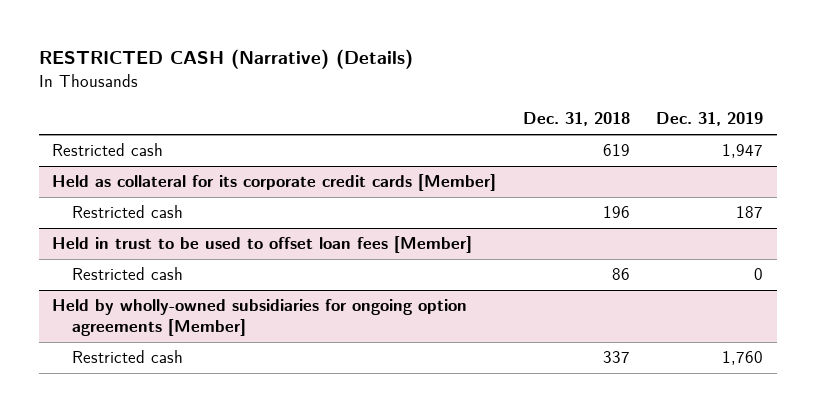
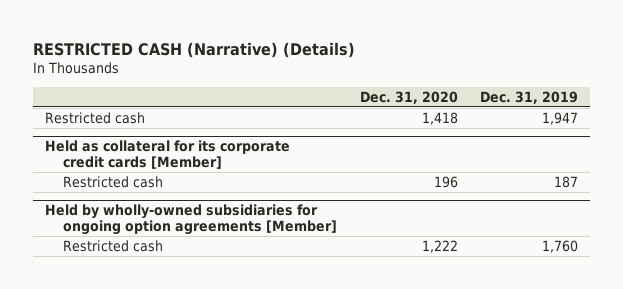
[522,112,630,127] Dec. 31, 2018 -> none
none -> [359,90,458,104] Dec. 31, 2020
[52,236,473,254] Held in trust to be used to offset loan fees [Member] -> none
[72,267,184,281] Restricted cash -> none

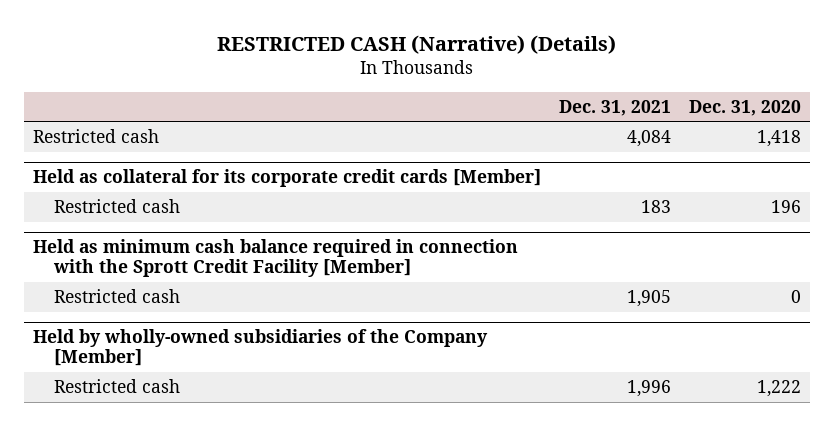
[480,90,579,104] Dec. 31, 2019 -> none
none -> [559,99,672,116] Dec. 31, 2021
none -> [33,239,519,278] Held as minimum cash balance required in connection with the Sprott Credit Facility [Member]
none -> [54,289,181,304] Restricted cash
[44,204,338,236] Held by wholly-owned subsidiaries for ongoing option agreements [Member] -> [33,329,489,367] Held by wholly-owned subsidiaries of the Company [Member]

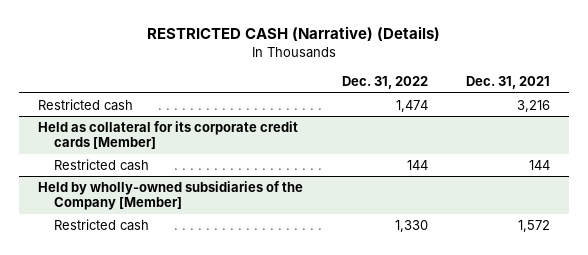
[689,99,802,116] Dec. 31, 2020 -> none
none -> [341,76,428,90] Dec. 31, 2022
[627,130,672,148] 4,084 -> [517,100,551,113] 3,216
[33,239,519,278] Held as minimum cash balance required in connection with the Sprott Credit Facility [Member] -> none
[54,289,181,304] Restricted cash -> none
[641,200,672,214] 183 -> [529,160,551,171] 144
[627,380,672,398] 1,996 -> [518,220,551,233] 1,572

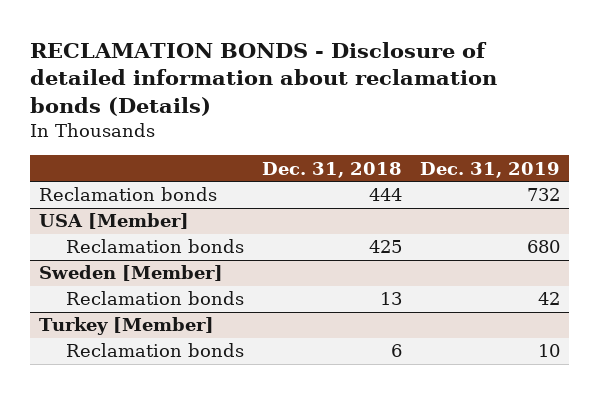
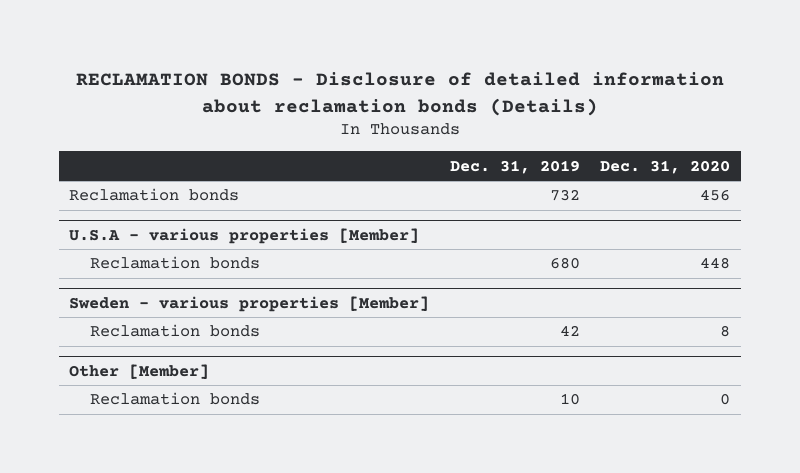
[262,161,403,178] Dec. 31, 2018 -> none
none -> [600,159,731,174] Dec. 31, 2020
[38,213,189,230] USA [Member] -> [69,227,420,244] U.S.A - various properties [Member]
[38,265,223,282] Sweden [Member] -> [69,295,430,312] Sweden - various properties [Member]
[38,317,214,336] Turkey [Member] -> none
none -> [69,363,210,379] Other [Member]

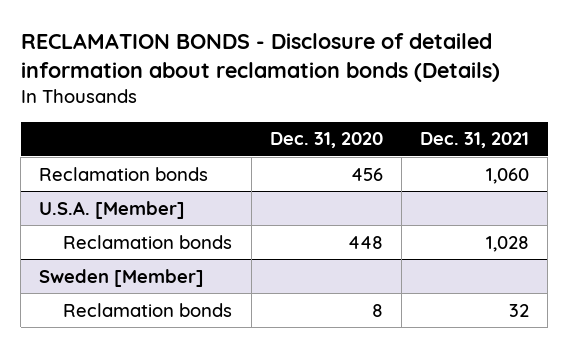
[449,159,580,174] Dec. 31, 2019 -> none
none -> [420,132,530,149] Dec. 31, 2021
[69,227,420,244] U.S.A - various properties [Member] -> [39,200,186,219] U.S.A. [Member]
[69,295,430,312] Sweden - various properties [Member] -> [39,268,205,287] Sweden [Member]
[69,363,210,379] Other [Member] -> none
[90,392,261,406] Reclamation bonds -> none

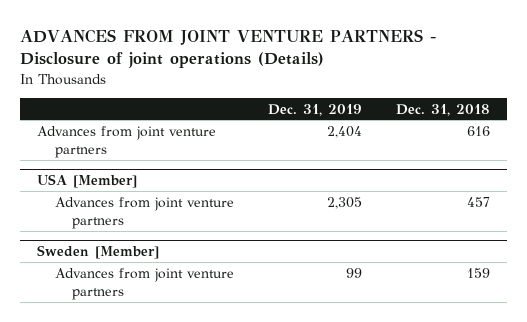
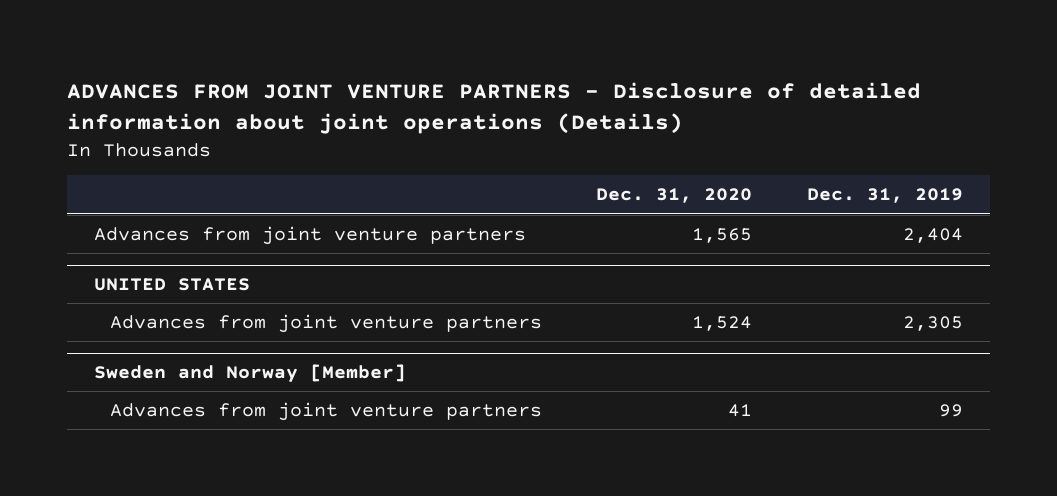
[20,29,437,69] ADVANCES FROM JOINT VENTURE PARTNERS - Disclosure of joint operations (Details) -> [66,81,921,134] ADVANCES FROM JOINT VENTURE PARTNERS - Disclosure of detailed information about joint operations (Details)
[395,103,490,116] Dec. 31, 2018 -> none
none -> [596,188,753,204] Dec. 31, 2020
[37,173,138,188] USA [Member] -> [93,278,250,292] UNITED STATES
[37,244,160,259] Sweden [Member] -> [93,364,406,384] Sweden and Norway [Member]

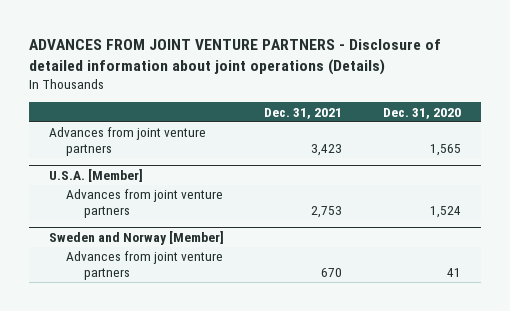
[806,188,963,204] Dec. 31, 2019 -> none
none -> [264,107,343,119] Dec. 31, 2021
[93,278,250,292] UNITED STATES -> [49,169,144,183] U.S.A. [Member]

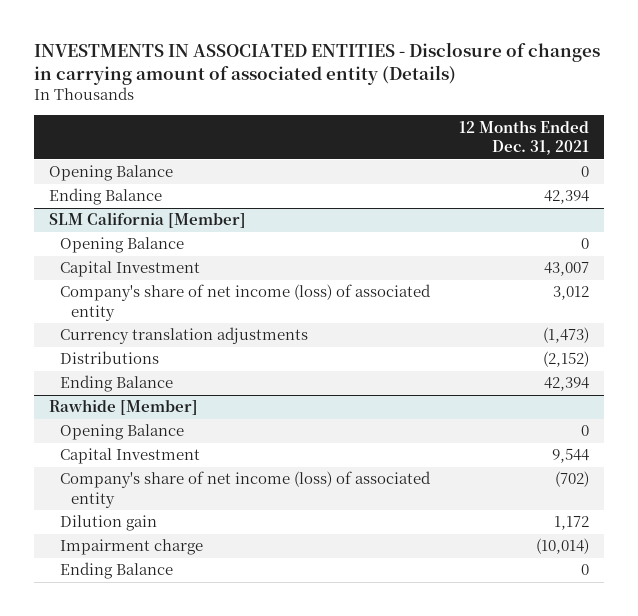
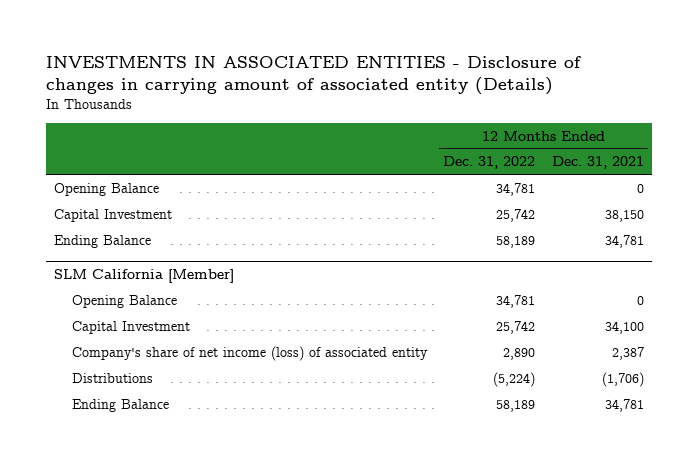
none -> [443,156,536,170] Dec. 31, 2022
none -> [53,208,172,222] Capital Investment
[544,190,590,205] 42,394 -> [604,234,644,248] 34,781
[59,327,308,345] Currency translation adjustments -> none
[48,399,198,416] Rawhide [Member] -> none
[59,424,184,441] Opening Balance -> none
[59,448,200,465] Capital Investment -> none
[59,471,431,508] Company's share of net income (loss) of associated entity -> none
[59,515,157,532] Dilution gain -> none
[59,539,203,556] Impairment charge -> none
[59,562,173,580] Ending Balance -> none
[544,262,590,277] 43,007 -> [604,320,644,334] 34,100
[553,286,590,301] 3,012 -> [611,346,644,360] 2,387
[543,351,590,368] (2,152) -> [601,371,644,387] (1,706)
[544,377,590,392] 42,394 -> [604,398,644,412] 34,781

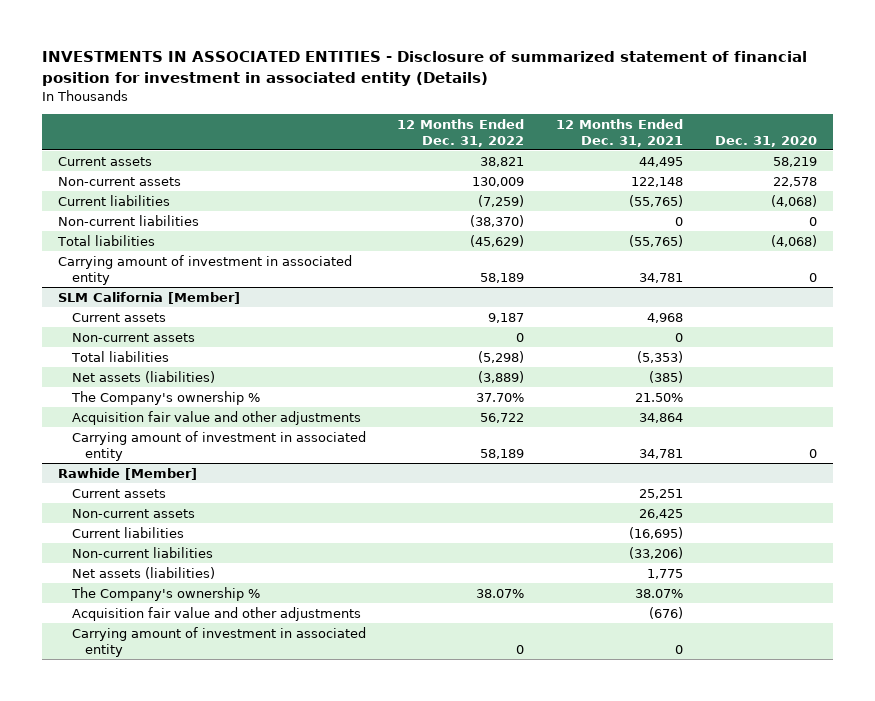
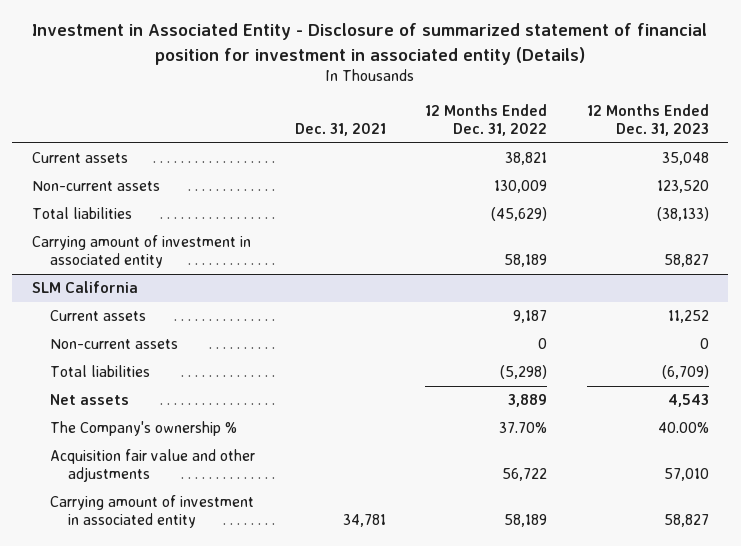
[41,51,807,86] INVESTMENTS IN ASSOCIATED ENTITIES - Disclosure of summarized statement of financial position for investment in associated entity (Details) -> [32,23,708,65] Investment in Associated Entity - Disclosure of summarized statement of financial position for investment in associated entity (Details)
[556,118,684,147] 12 Months Ended Dec. 31, 2021 -> none
[715,135,818,147] Dec. 31, 2020 -> none
none -> [294,123,386,137] Dec. 31, 2021
none -> [586,104,709,137] 12 Months Ended Dec. 31, 2023
[57,194,170,206] Current liabilities -> none
[57,214,199,226] Non-current liabilities -> none
[57,291,240,304] SLM California [Member] -> [32,281,139,294] SLM California
[71,370,215,383] Net assets (liabilities) -> [50,394,130,406] Net assets
[478,370,525,383] (3,889) -> [508,394,548,408] 3,889
[57,467,197,480] Rawhide [Member] -> none
[71,488,166,498] Current assets -> none
[71,508,195,518] Non-current assets -> none
[71,526,184,538] Current liabilities -> none
[71,546,213,558] Non-current liabilities -> none
[71,566,215,579] Net assets (liabilities) -> none
[70,586,260,601] The Company's ownership % -> none
[71,606,361,621] Acquisition fair value and other adjustments -> none
[71,626,366,657] Carrying amount of investment in associated entity -> none

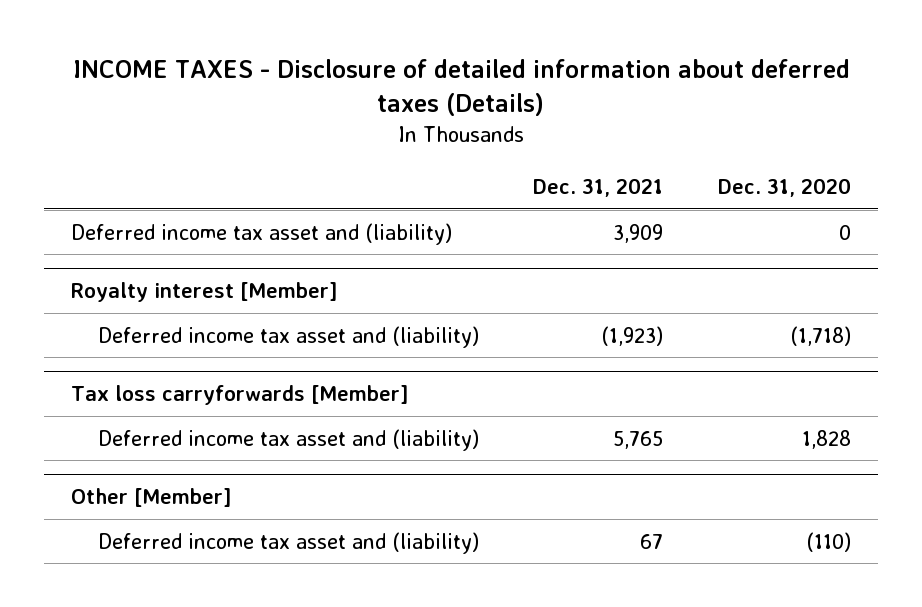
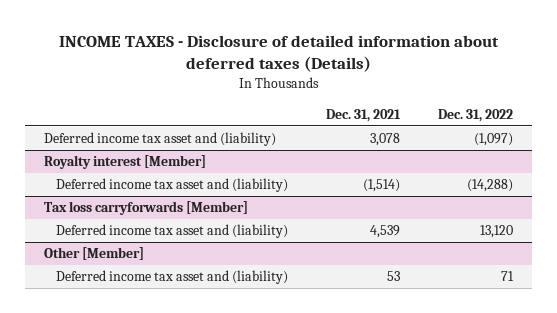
[717,177,851,197] Dec. 31, 2020 -> none
none -> [437,108,513,122] Dec. 31, 2022
[613,223,664,243] 3,909 -> [369,133,400,147] 3,078
[601,325,664,346] (1,923) -> [362,179,400,193] (1,514)
[613,430,664,449] 5,765 -> [369,225,400,239] 4,539
[640,533,664,549] 67 -> [386,271,400,282] 53

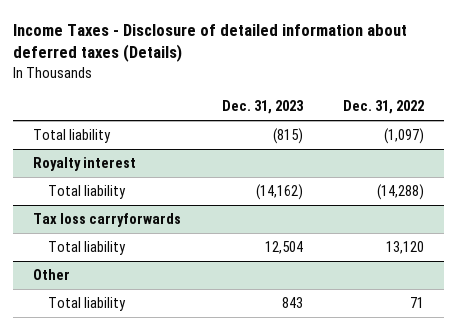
[58,35,499,73] INCOME TAXES - Disclosure of detailed information about deferred taxes (Details) -> [13,23,408,63] Income Taxes - Disclosure of detailed information about deferred taxes (Details)
[325,108,401,122] Dec. 31, 2021 -> none
none -> [221,100,304,115] Dec. 31, 2023
[44,132,277,147] Deferred income tax asset and (liability) -> [33,129,112,144] Total liability
[44,155,207,170] Royalty interest [Member] -> [33,157,137,172] Royalty interest
[55,178,288,193] Deferred income tax asset and (liability) -> [48,185,127,200] Total liability
[44,201,249,216] Tax loss carryforwards [Member] -> [33,213,182,228] Tax loss carryforwards
[55,224,288,239] Deferred income tax asset and (liability) -> [48,241,127,256] Total liability
[44,247,145,261] Other [Member] -> [33,269,71,281] Other
[55,270,288,285] Deferred income tax asset and (liability) -> [48,297,127,312] Total liability

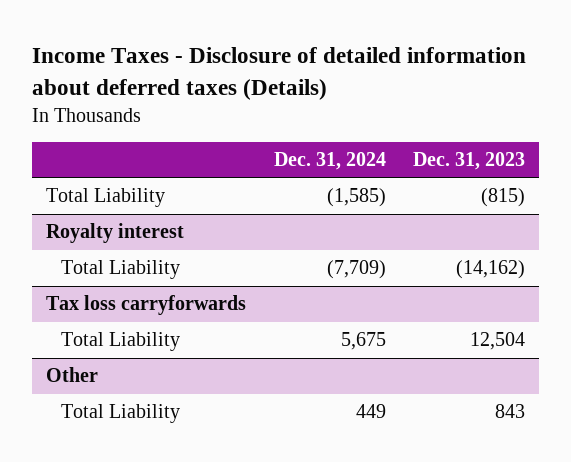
[342,100,424,115] Dec. 31, 2022 -> none
none -> [273,152,386,171] Dec. 31, 2024
[33,129,112,144] Total liability -> [46,188,166,208] Total Liability
[48,185,127,200] Total liability -> [61,260,181,280] Total Liability
[48,241,127,256] Total liability -> [61,332,181,352] Total Liability
[48,297,127,312] Total liability -> [61,404,181,424] Total Liability

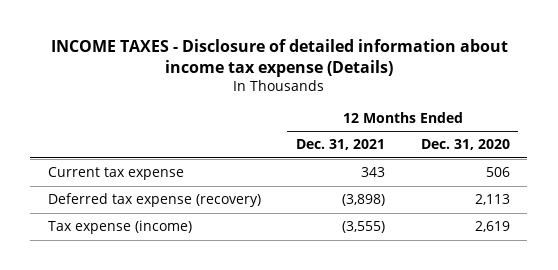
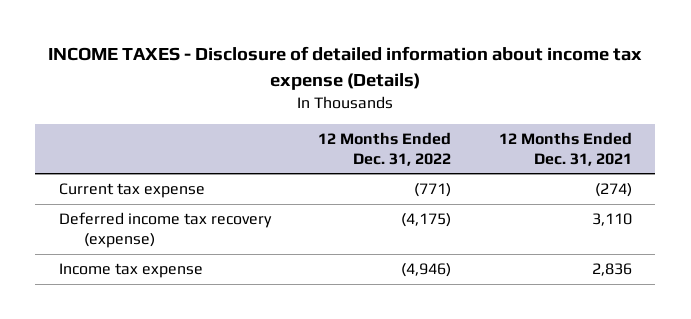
[420,139,510,151] Dec. 31, 2020 -> none
none -> [318,131,452,166] 12 Months Ended Dec. 31, 2022
[361,167,386,178] 343 -> [594,183,632,198] (274)
[47,193,261,208] Deferred tax expense (recovery) -> [59,212,273,248] Deferred income tax recovery (expense)
[342,194,386,207] (3,898) -> [591,213,632,227] 3,110
[47,220,192,235] Tax expense (income) -> [59,263,204,279] Income tax expense
[342,221,386,234] (3,555) -> [591,263,632,277] 2,836

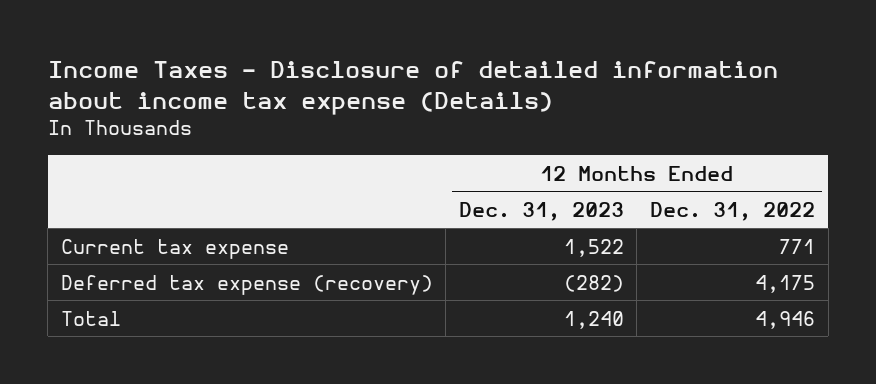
[48,46,643,90] INCOME TAXES - Disclosure of detailed information about income tax expense (Details) -> [47,61,778,115] Income Taxes - Disclosure of detailed information about income tax expense (Details)
[498,131,632,166] 12 Months Ended Dec. 31, 2021 -> none
none -> [458,201,624,221] Dec. 31, 2023
[59,263,204,279] Income tax expense -> none
[414,183,452,198] (771) -> [779,238,816,254] 771
[59,212,273,248] Deferred income tax recovery (expense) -> [60,274,433,295] Deferred tax expense (recovery)
[401,213,452,228] (4,175) -> [755,274,816,293] 4,175
none -> [60,310,121,326] Total

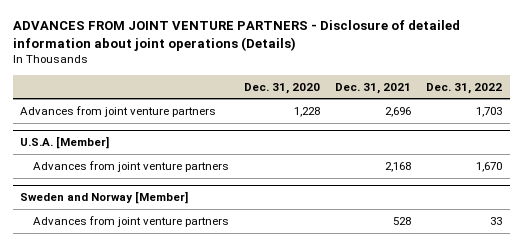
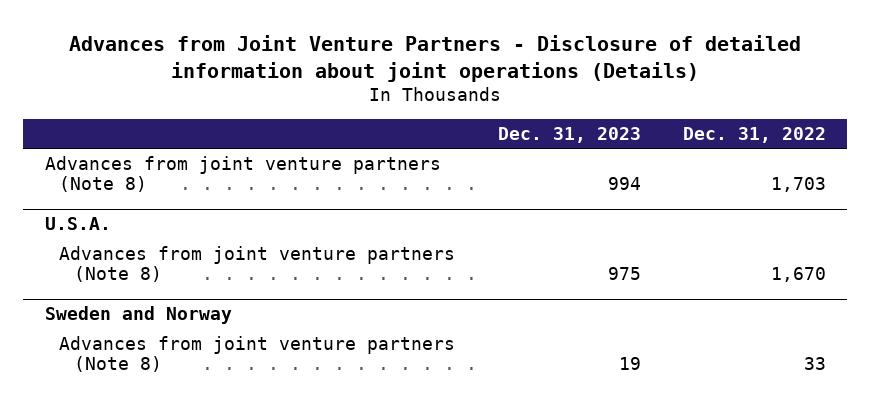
[12,20,460,51] ADVANCES FROM JOINT VENTURE PARTNERS - Disclosure of detailed information about joint operations (Details) -> [69,34,802,82] Advances from Joint Venture Partners - Disclosure of detailed information about joint operations (Details)
[244,82,321,94] Dec. 31, 2020 -> none
[335,82,412,94] Dec. 31, 2021 -> none
none -> [497,127,641,144] Dec. 31, 2023
[20,105,217,117] Advances from joint venture partners -> [44,156,441,193] Advances from joint venture partners (Note 8)
[20,136,110,150] U.S.A. [Member] -> [44,217,111,231] U.S.A.
[33,160,230,172] Advances from joint venture partners -> [59,246,456,283] Advances from joint venture partners (Note 8)
[20,191,189,205] Sweden and Norway [Member] -> [44,306,232,325] Sweden and Norway
[33,215,230,227] Advances from joint venture partners -> [59,336,456,373] Advances from joint venture partners (Note 8)

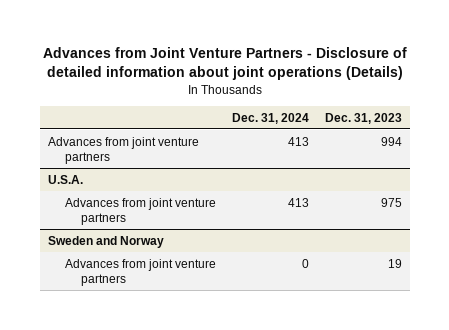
[683,127,827,144] Dec. 31, 2022 -> none
none -> [231,112,309,124] Dec. 31, 2024
[44,156,441,193] Advances from joint venture partners (Note 8) -> [47,136,199,164] Advances from joint venture partners
[59,246,456,283] Advances from joint venture partners (Note 8) -> [64,197,216,225] Advances from joint venture partners
[59,336,456,373] Advances from joint venture partners (Note 8) -> [64,258,216,286] Advances from joint venture partners

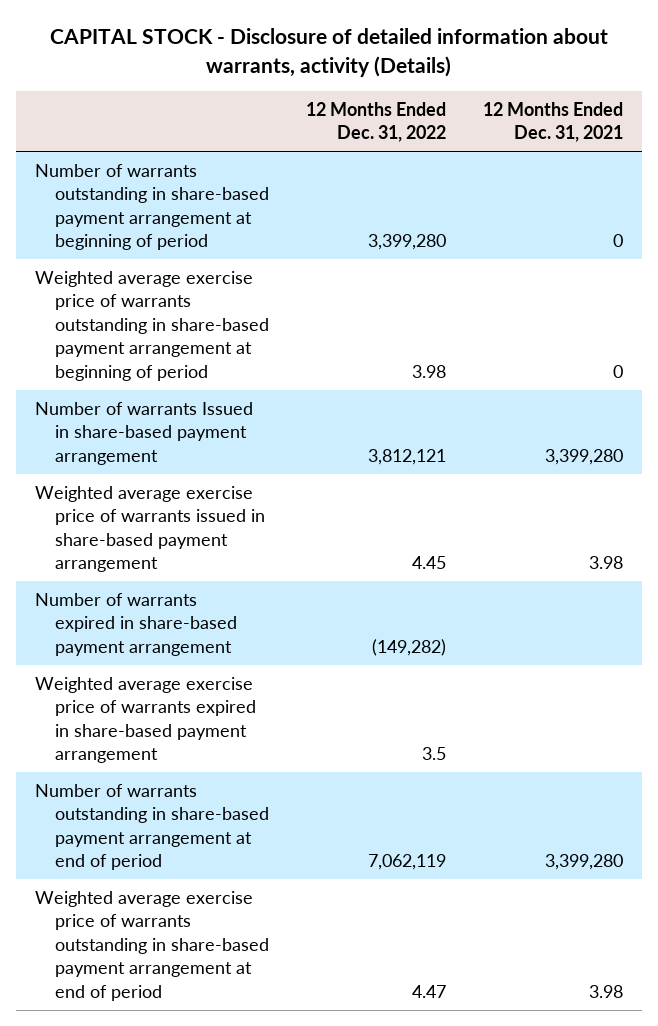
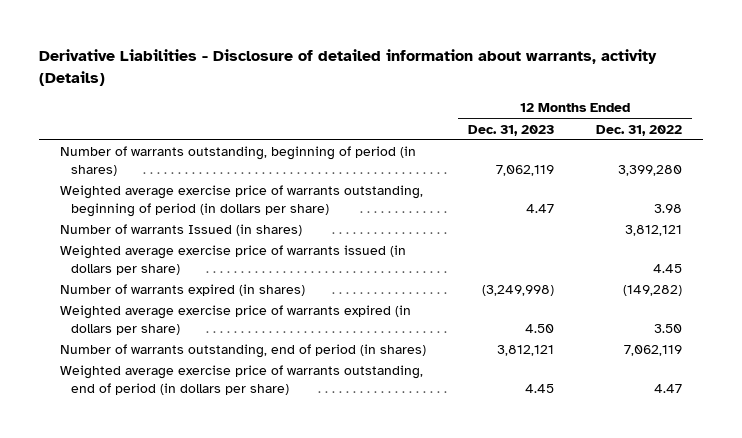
[49,28,608,77] CAPITAL STOCK - Disclosure of detailed information about warrants, activity (Details) -> [39,48,658,86] Derivative Liabilities - Disclosure of detailed information about warrants, activity (Details)
[483,101,624,143] 12 Months Ended Dec. 31, 2021 -> none
none -> [467,124,554,136] Dec. 31, 2023
[34,164,270,251] Number of warrants outstanding in share-based payment arrangement at beginning of period -> [60,146,417,176] Number of warrants outstanding, beginning of period (in shares)
[34,271,270,381] Weighted average exercise price of warrants outstanding in share-based payment arrangement at beginning of period -> [60,185,424,217] Weighted average exercise price of warrants outstanding, beginning of period (in dollars per share)
[34,402,253,465] Number of warrants Issued in share-based payment arrangement -> [60,224,303,237] Number of warrants Issued (in shares)
[34,486,266,573] Weighted average exercise price of warrants issued in share-based payment arrangement -> [60,245,407,275] Weighted average exercise price of warrants issued (in dollars per share)
[34,593,238,656] Number of warrants expired in share-based payment arrangement -> [60,284,306,297] Number of warrants expired (in shares)
[34,677,257,764] Weighted average exercise price of warrants expired in share-based payment arrangement -> [60,305,412,335] Weighted average exercise price of warrants expired (in dollars per share)
[422,747,447,761] 3.5 -> [653,323,682,333] 3.50
[34,784,270,871] Number of warrants outstanding in share-based payment arrangement at end of period -> [60,344,427,359] Number of warrants outstanding, end of period (in shares)
[34,891,270,1001] Weighted average exercise price of warrants outstanding in share-based payment arrangement at end of period -> [60,365,424,395] Weighted average exercise price of warrants outstanding, end of period (in dollars per share)

